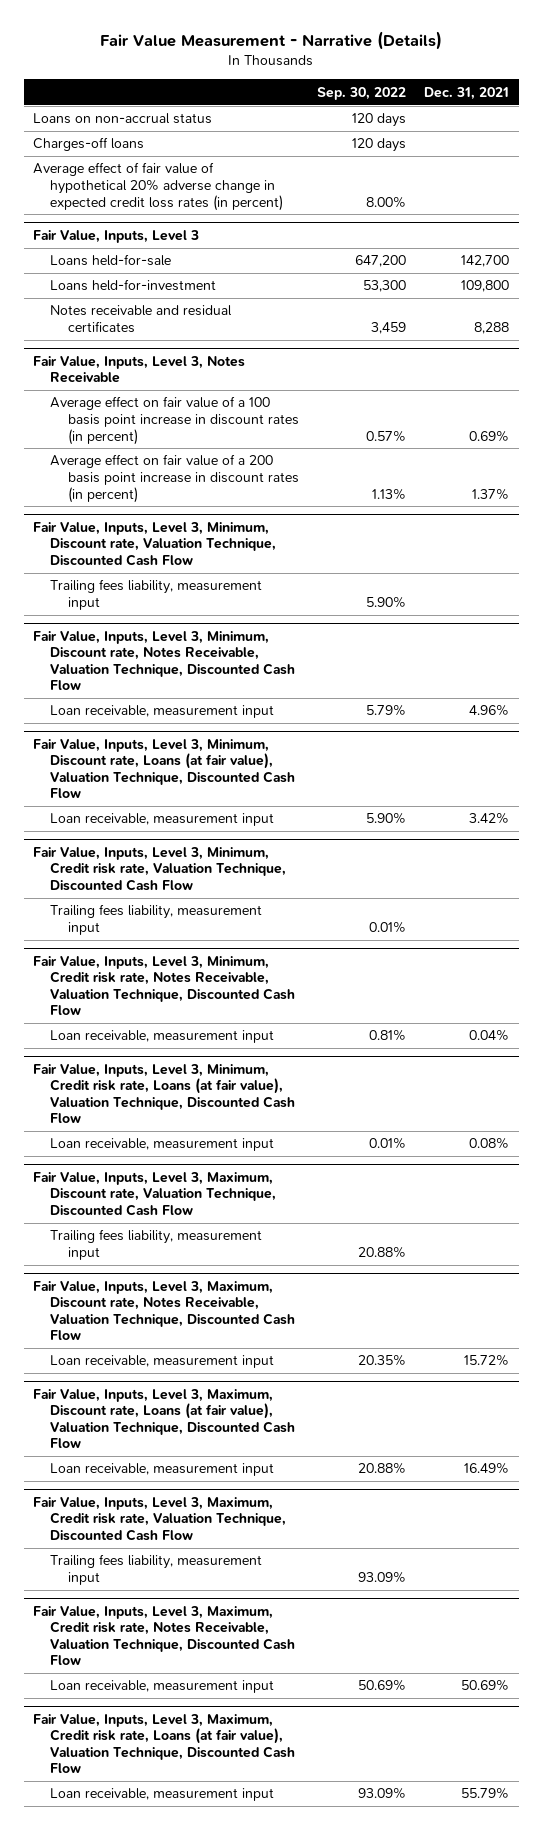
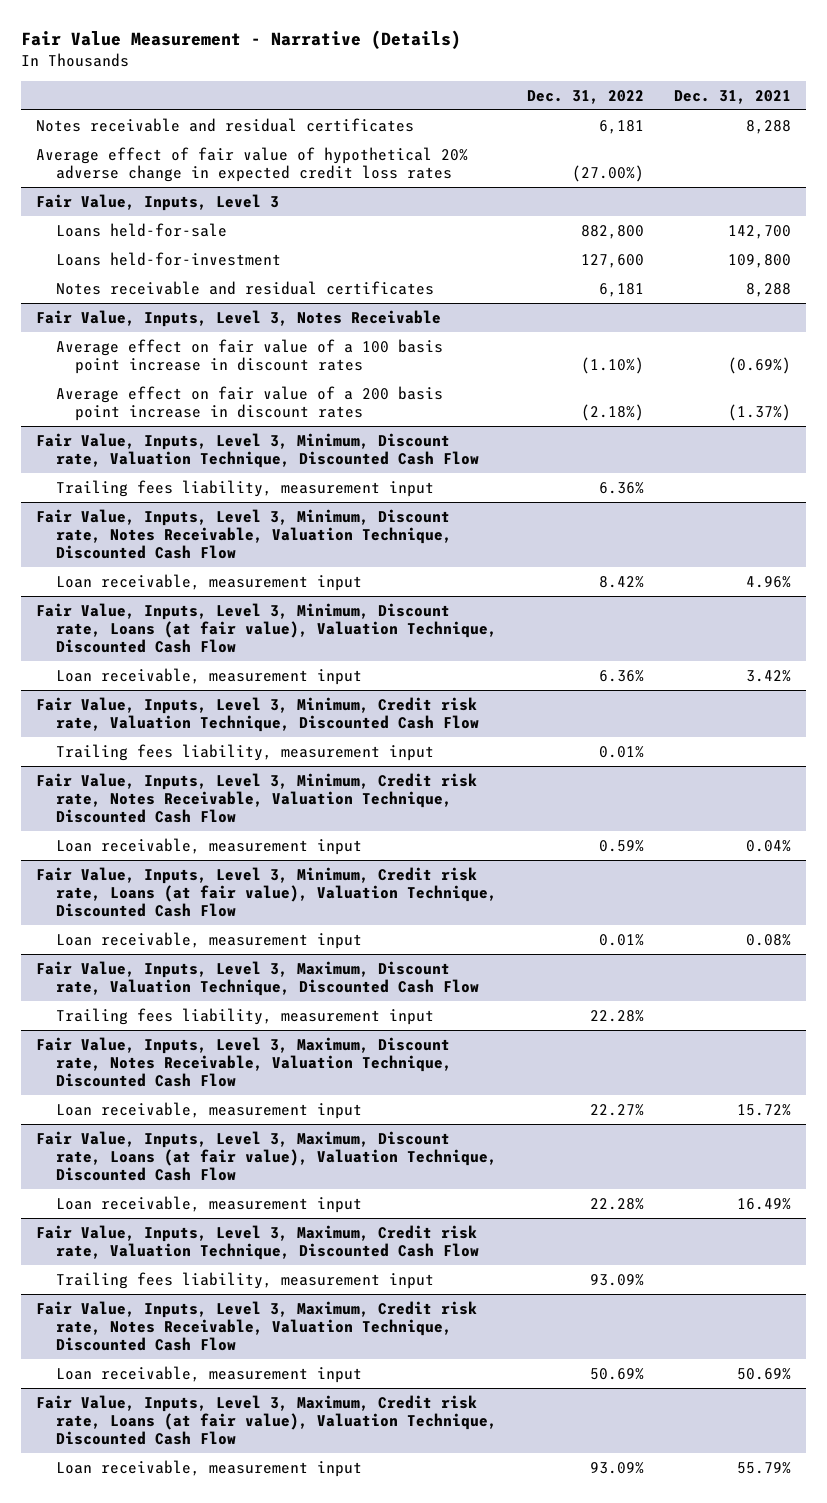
[317,86,407,100] Sep. 30, 2022 -> none
none -> [527,89,645,104] Dec. 31, 2022
[33,113,213,125] Loans on non-accrual status -> none
[33,137,145,152] Charges-off loans -> none
none -> [36,117,415,132] Notes receivable and residual certificates
[33,162,284,211] Average effect of fair value of hypothetical 20% adverse change in expected credit loss rates (in percent) -> [36,146,469,182] Average effect of fair value of hypothetical 20% adverse change in expected credit loss rates
[50,396,299,445] Average effect on fair value of a 100 basis point increase in discount rates (in percent) -> [55,338,443,374] Average effect on fair value of a 100 basis point increase in discount rates
[469,429,510,442] 0.69% -> [728,356,792,374] (0.69%)
[50,454,299,503] Average effect on fair value of a 200 basis point increase in discount rates (in percent) -> [55,385,443,421] Average effect on fair value of a 200 basis point increase in discount rates
[472,487,510,500] 1.37% -> [728,403,792,421] (1.37%)

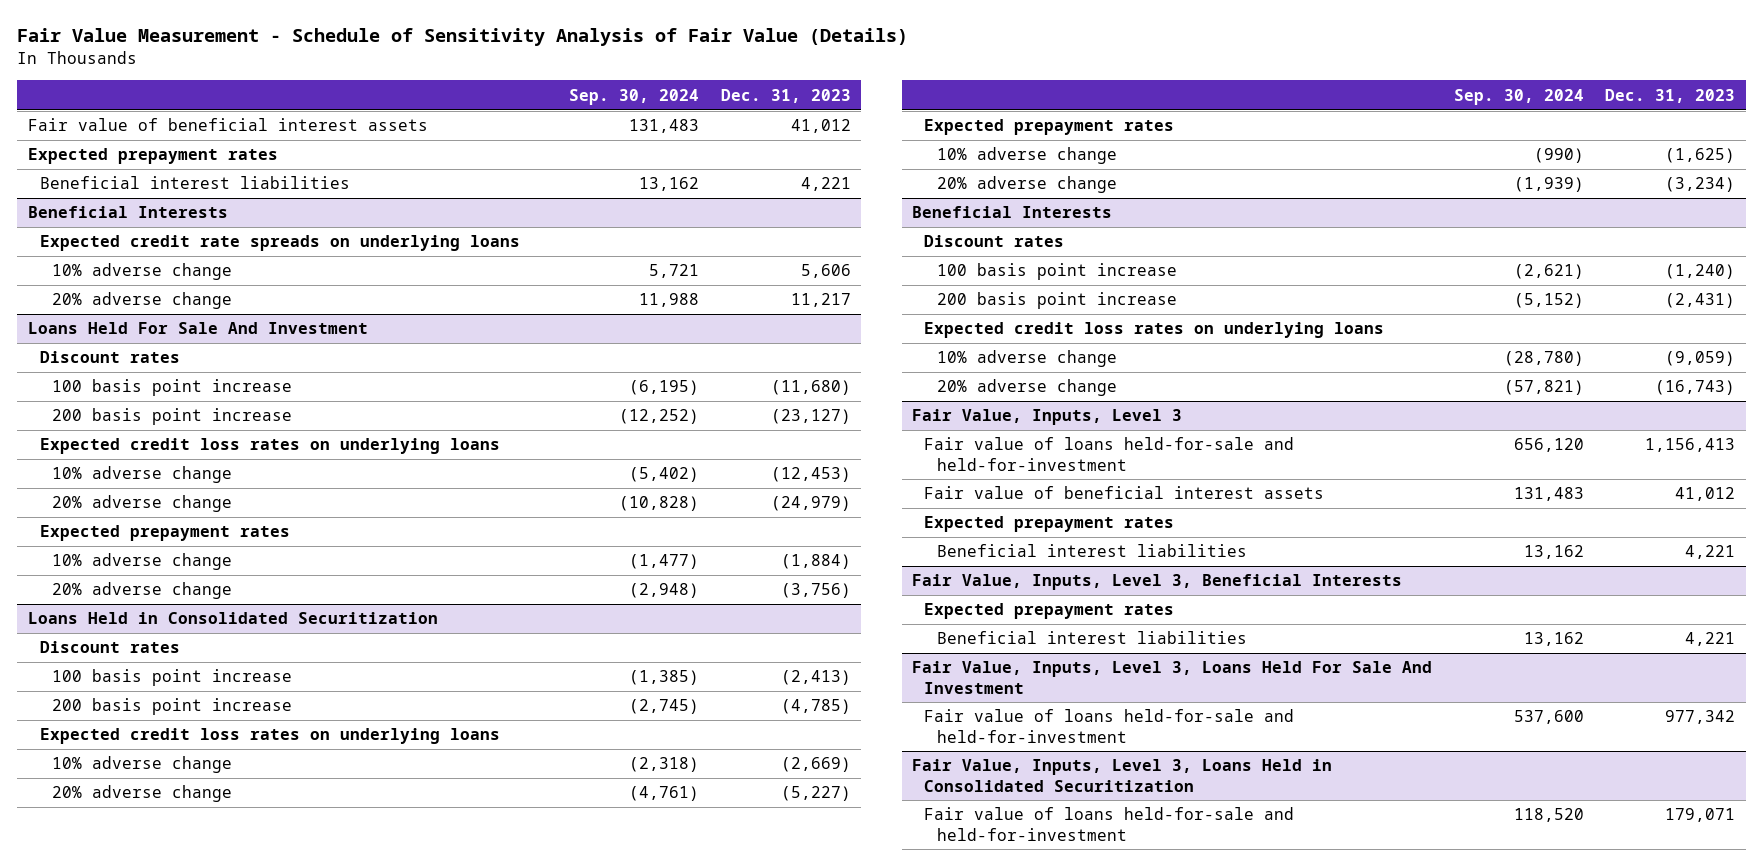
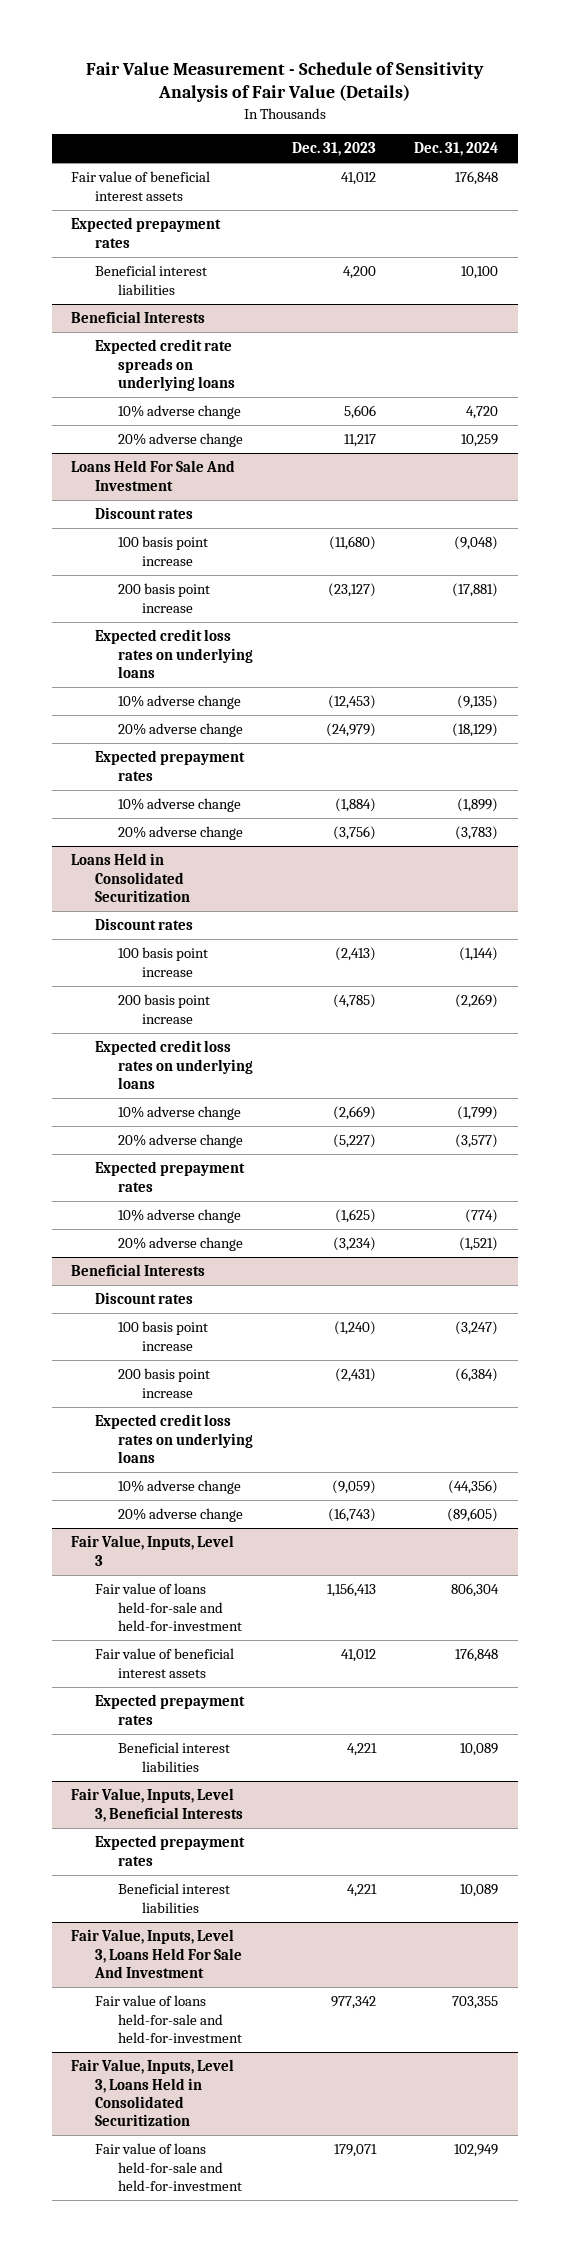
[569,88,700,105] Sep. 30, 2024 -> none
none -> [414,142,499,157] Dec. 31, 2024
[800,177,851,192] 4,221 -> [342,266,376,280] 4,200

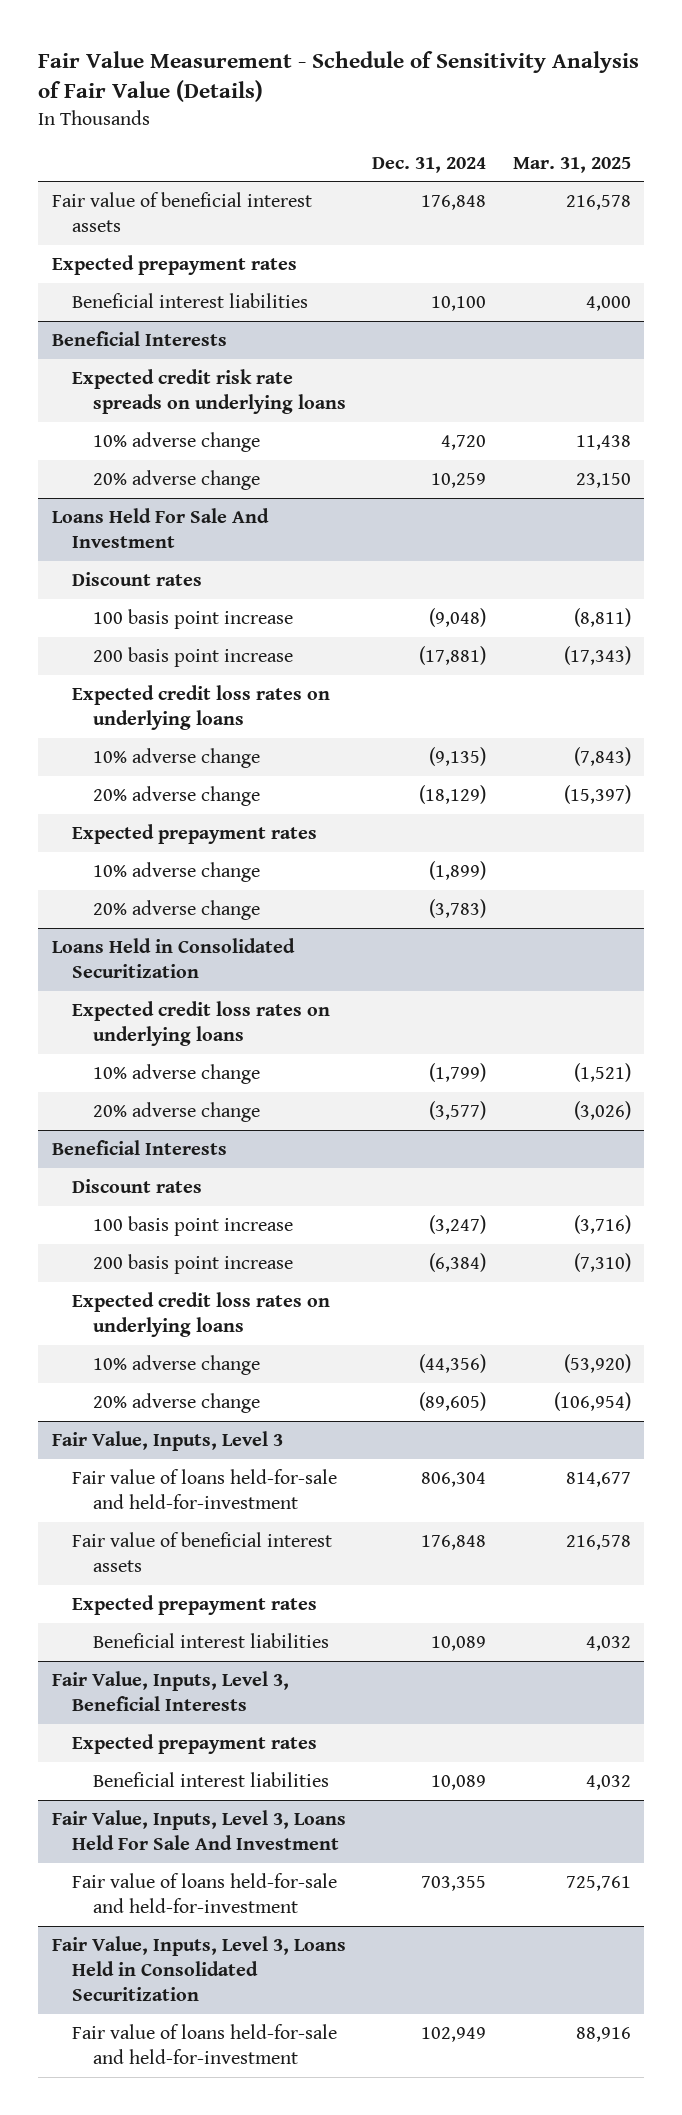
[291,142,376,157] Dec. 31, 2023 -> none
none -> [512,156,631,173] Mar. 31, 2025
[94,339,236,391] Expected credit rate spreads on underlying loans -> [72,368,346,414] Expected credit risk rate spreads on underlying loans
[94,918,193,931] Discount rates -> none
[118,947,209,977] 100 basis point increase -> none
[118,994,211,1024] 200 basis point increase -> none
[94,1161,245,1192] Expected prepayment rates -> none
[118,1209,242,1224] 10% adverse change -> none
[118,1237,244,1252] 20% adverse change -> none

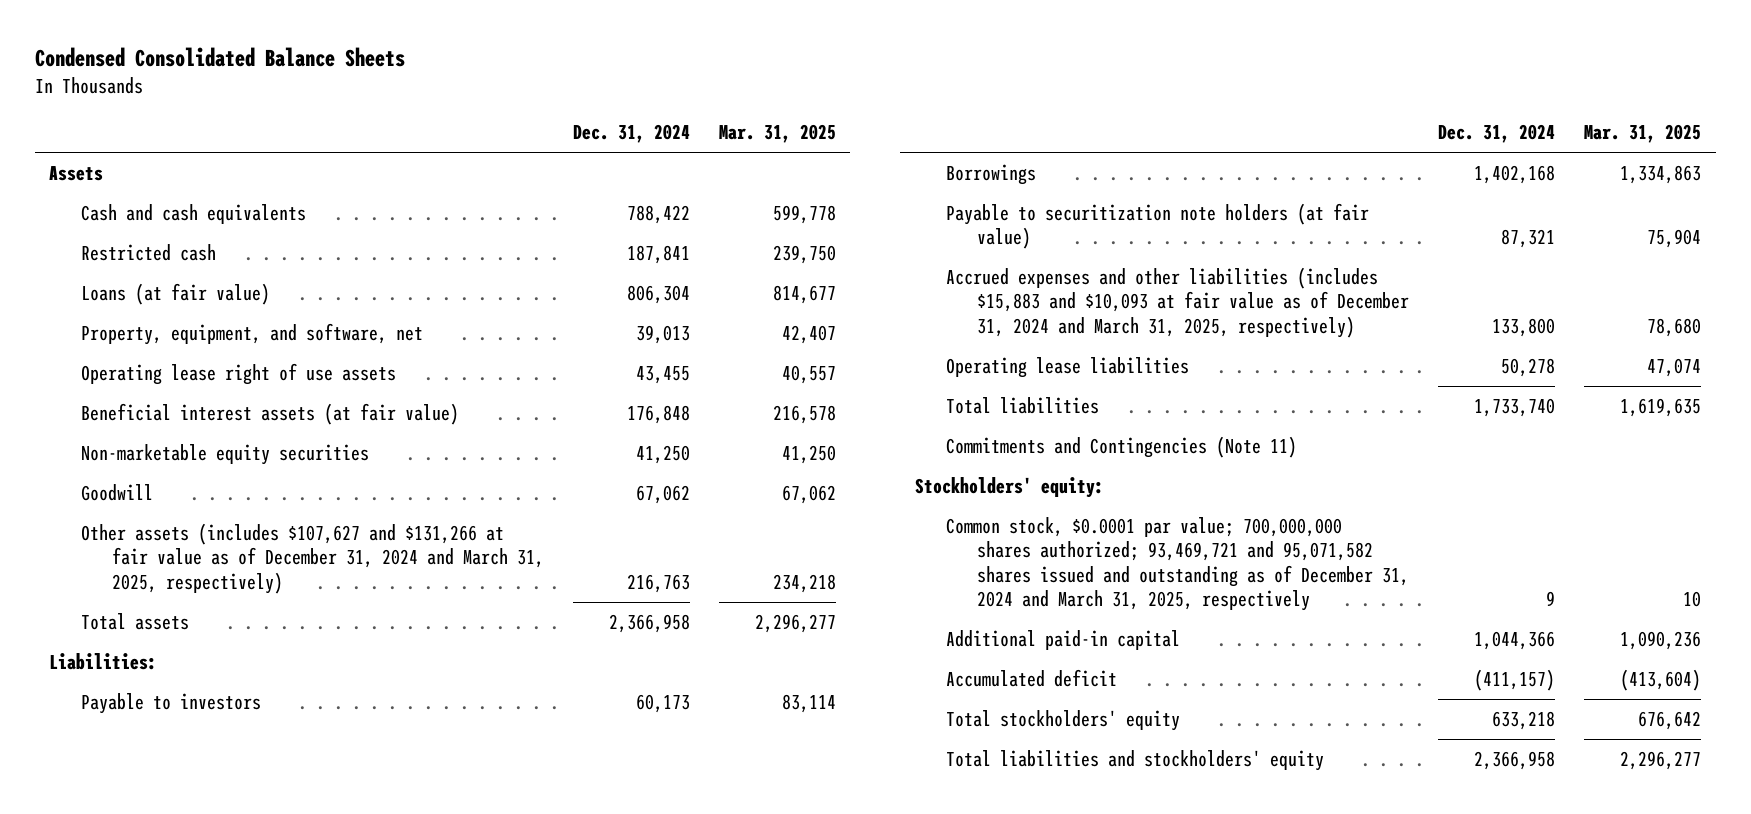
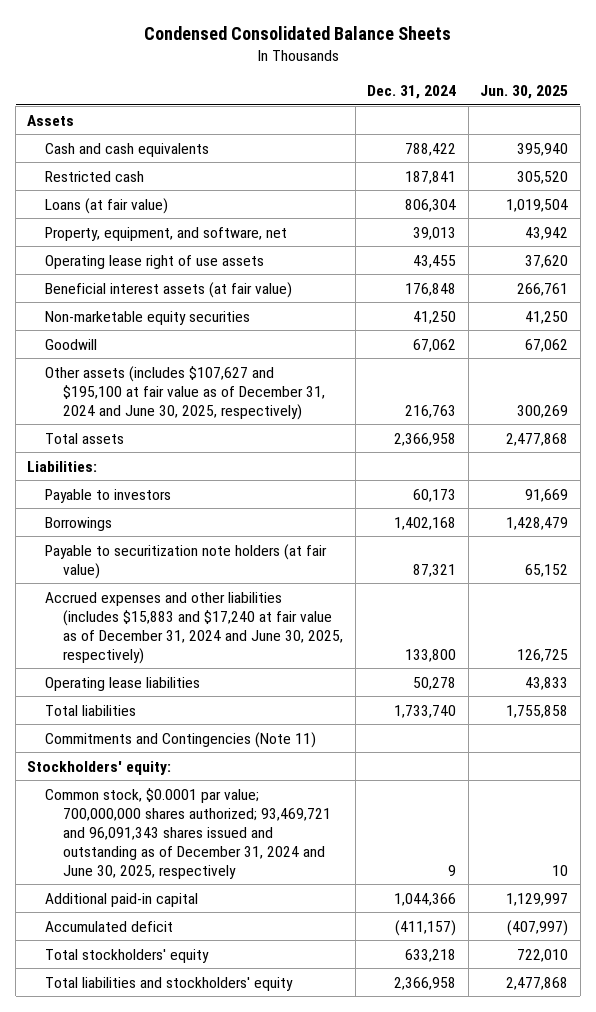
[718,124,836,144] Mar. 31, 2025 -> none
none -> [480,85,569,100] Jun. 30, 2025
[80,522,545,594] Other assets (includes $107,627 and $131,266 at fair value as of December 31, 2024 and March 31, 2025, respectively) -> [45,365,326,420] Other assets (includes $107,627 and $195,100 at fair value as of December 31, 2024 and June 30, 2025, respectively)
[946,266,1410,338] Accrued expenses and other liabilities (includes $15,883 and $10,093 at fair value as of December 31, 2024 and March 31, 2025, respectively) -> [45,591,344,664] Accrued expenses and other liabilities (includes $15,883 and $17,240 at fair value as of December 31, 2024 and June 30, 2025, respectively)
[946,516,1410,611] Common stock, $0.0001 par value; 700,000,000 shares authorized; 93,469,721 and 95,071,582 shares issued and outstanding as of December 31, 2024 and March 31, 2025, respectively -> [45,787,332,879] Common stock, $0.0001 par value; 700,000,000 shares authorized; 93,469,721 and 96,091,343 shares issued and outstanding as of December 31, 2024 and June 30, 2025, respectively

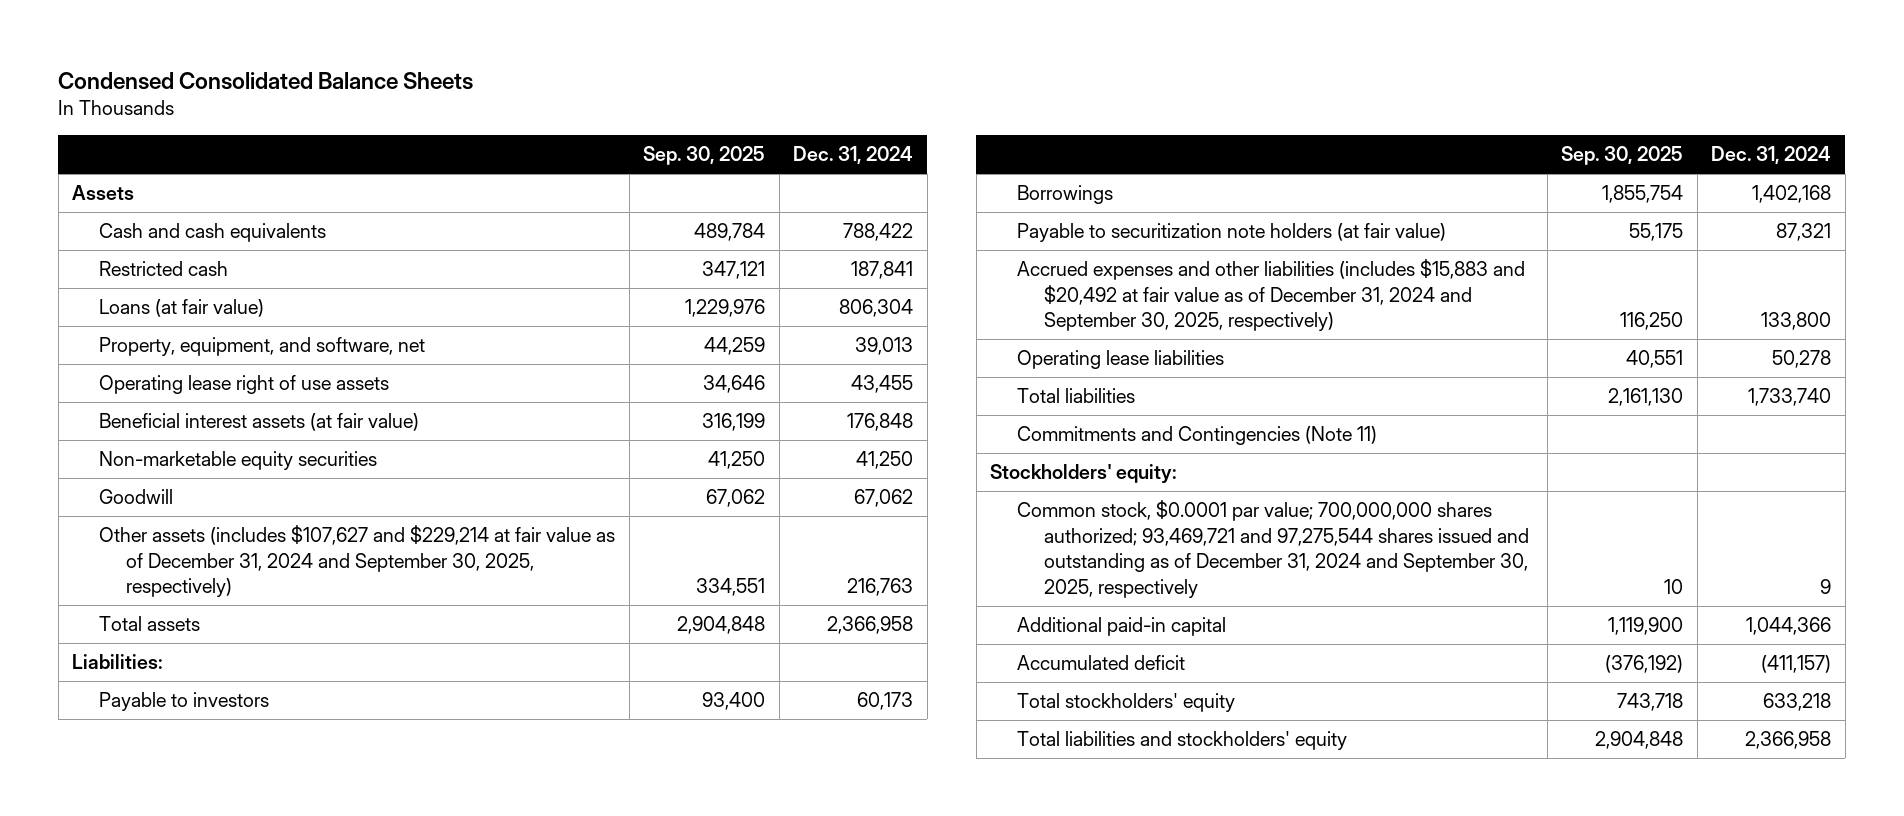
[480,85,569,100] Jun. 30, 2025 -> none
none -> [643,146,766,166] Sep. 30, 2025
[45,365,326,420] Other assets (includes $107,627 and $195,100 at fair value as of December 31, 2024 and June 30, 2025, respectively) -> [99,525,616,598] Other assets (includes $107,627 and $229,214 at fair value as of December 31, 2024 and September 30, 2025, respectively)
[45,591,344,664] Accrued expenses and other liabilities (includes $15,883 and $17,240 at fair value as of December 31, 2024 and June 30, 2025, respectively) -> [1017,259,1526,332] Accrued expenses and other liabilities (includes $15,883 and $20,492 at fair value as of December 31, 2024 and September 30, 2025, respectively)
[45,787,332,879] Common stock, $0.0001 par value; 700,000,000 shares authorized; 93,469,721 and 96,091,343 shares issued and outstanding as of December 31, 2024 and June 30, 2025, respectively -> [1017,500,1530,598] Common stock, $0.0001 par value; 700,000,000 shares authorized; 93,469,721 and 97,275,544 shares issued and outstanding as of December 31, 2024 and September 30, 2025, respectively

